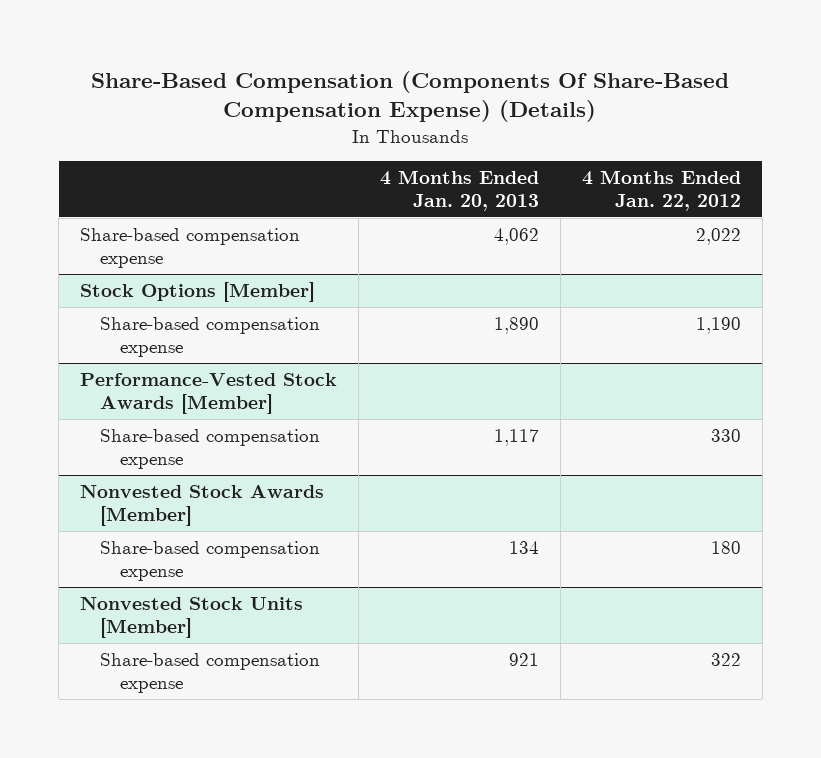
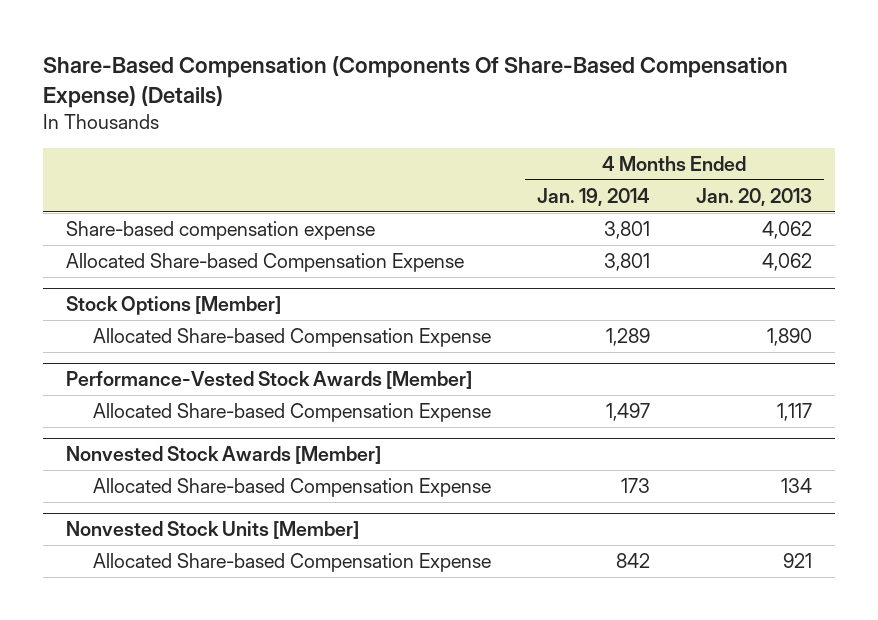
[581,170,741,212] 4 Months Ended Jan. 22, 2012 -> none
none -> [536,187,650,206] Jan. 19, 2014
none -> [65,252,464,272] Allocated Share-based Compensation Expense
[100,316,321,357] Share-based compensation expense -> [92,327,491,347] Allocated Share-based Compensation Expense
[100,428,321,469] Share-based compensation expense -> [92,402,491,422] Allocated Share-based Compensation Expense
[100,540,321,581] Share-based compensation expense -> [92,477,491,497] Allocated Share-based Compensation Expense
[100,652,321,693] Share-based compensation expense -> [92,552,491,572] Allocated Share-based Compensation Expense

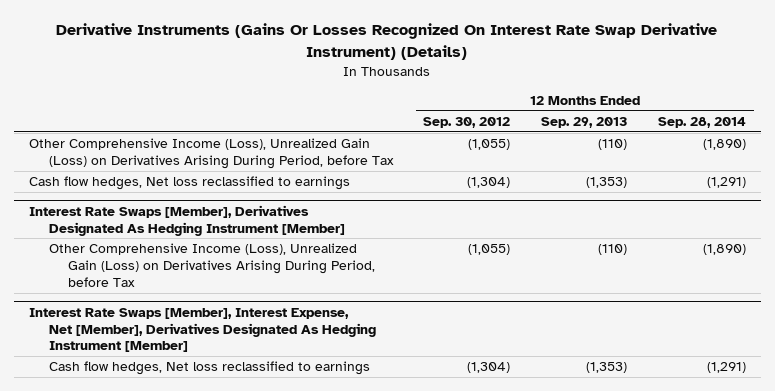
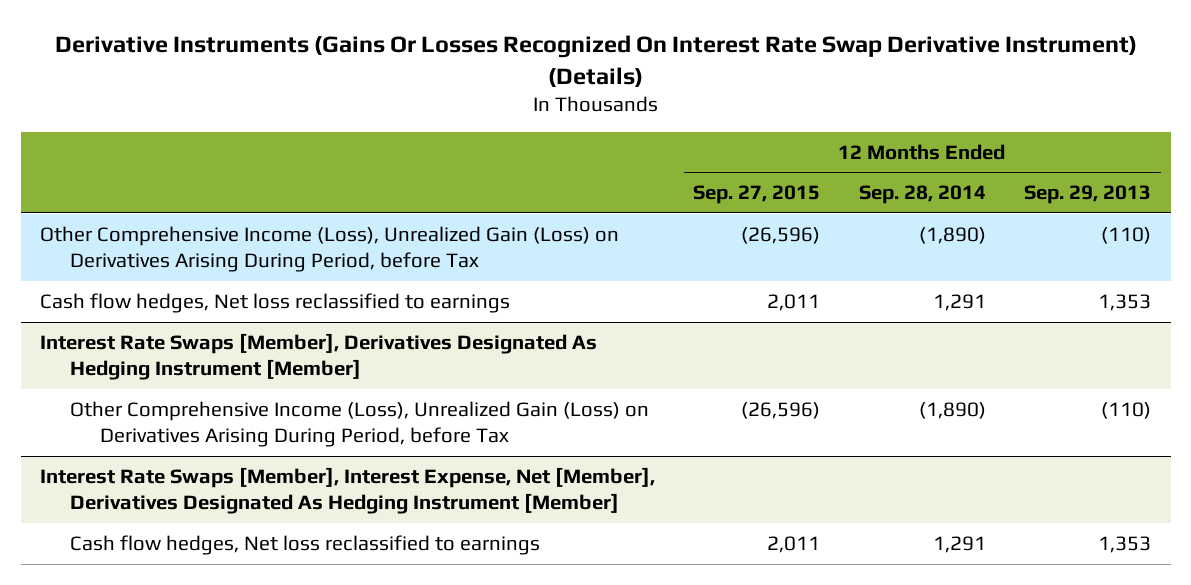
[423,116,511,128] Sep. 30, 2012 -> none
none -> [693,185,821,205] Sep. 27, 2015
[586,177,628,189] (1,353) -> [1098,293,1152,311] 1,353
[706,177,746,189] (1,291) -> [932,293,986,311] 1,291
[586,362,628,374] (1,353) -> [1098,535,1152,553] 1,353
[706,362,746,374] (1,291) -> [932,535,986,553] 1,291

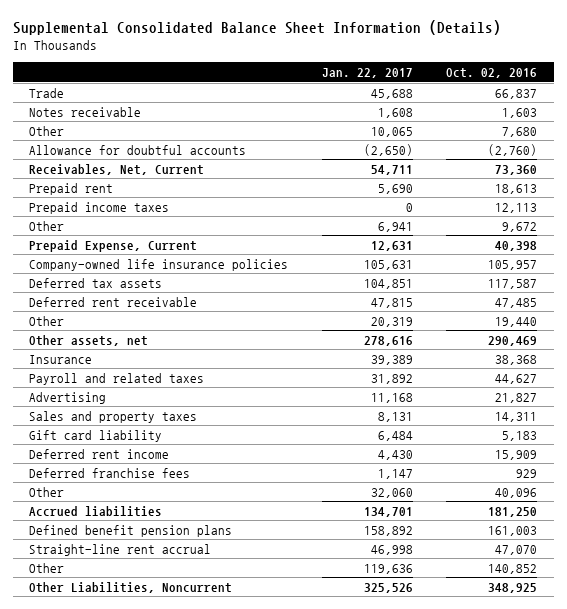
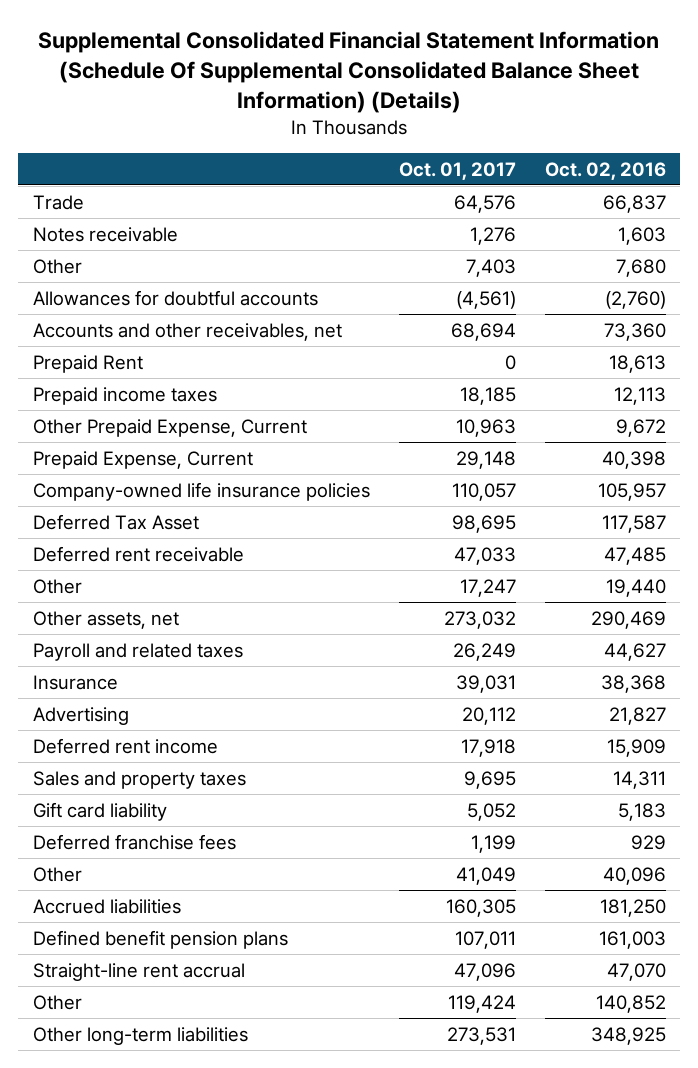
[12,20,501,36] Supplemental Consolidated Balance Sheet Information (Details) -> [38,31,660,113] Supplemental Consolidated Financial Statement Information (Schedule Of Supplemental Consolidated Balance Sheet Information) (Details)
[321,67,413,78] Jan. 22, 2017 -> none
none -> [398,161,516,180] Oct. 01, 2017
[29,144,247,155] Allowance for doubtful accounts -> [32,289,318,306] Allowances for doubtful accounts
[29,163,205,175] Receivables, Net, Current -> [32,322,342,341] Accounts and other receivables, net
[29,182,114,195] Prepaid rent -> [32,354,143,373] Prepaid Rent
[29,220,65,231] Other -> [32,418,307,437] Other Prepaid Expense, Current
[29,277,163,288] Deferred tax assets -> [32,513,199,530] Deferred Tax Asset
[29,354,93,364] Insurance -> [32,674,118,690] Insurance
[29,448,170,459] Deferred rent income -> [32,737,218,754] Deferred rent income
[29,581,233,593] Other Liabilities, Noncurrent -> [32,1026,248,1045] Other long-term liabilities

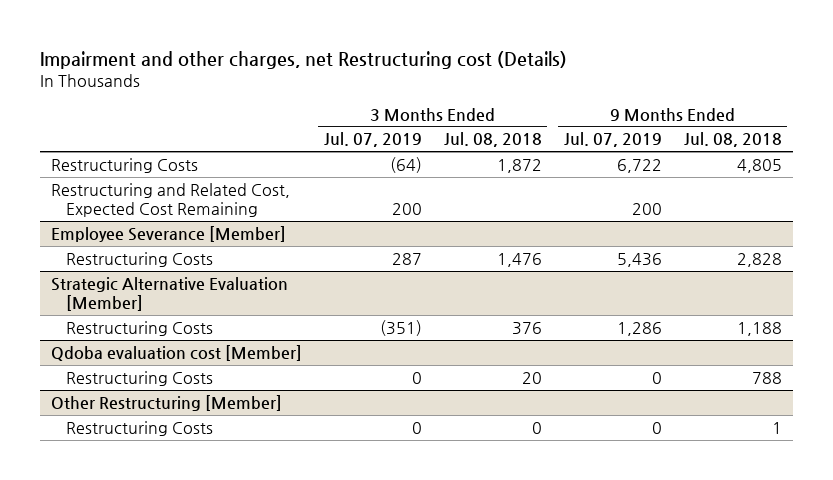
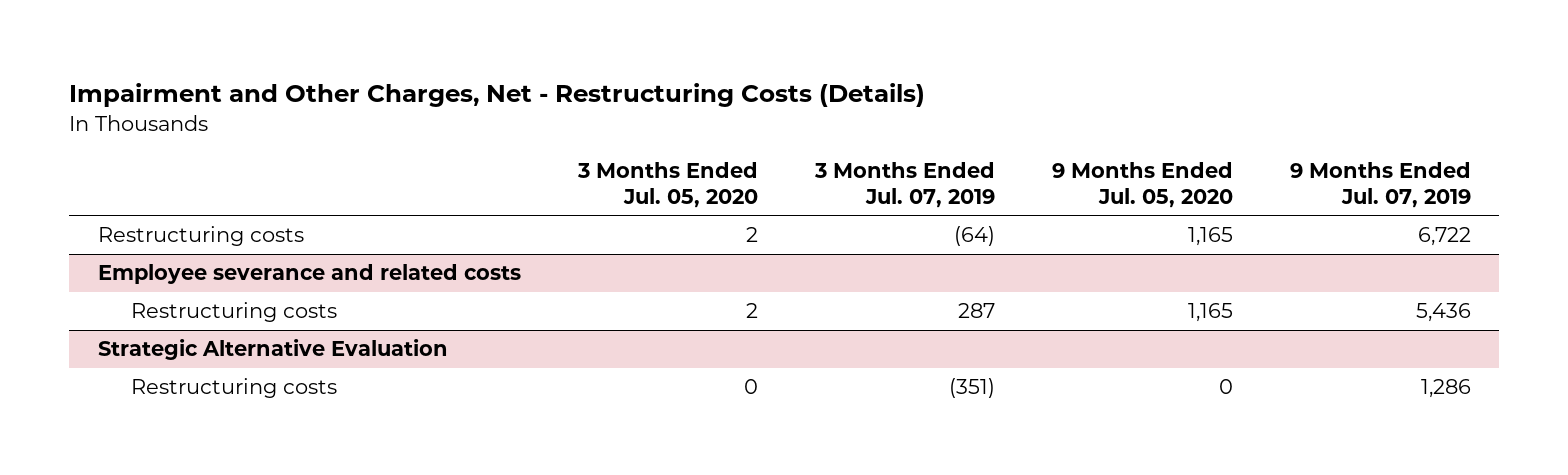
[40,50,568,69] Impairment and other charges, net Restructuring cost (Details) -> [69,83,926,108] Impairment and Other Charges, Net - Restructuring Costs (Details)
[443,132,542,148] Jul. 08, 2018 -> none
[683,132,782,148] Jul. 08, 2018 -> none
none -> [576,162,758,208] 3 Months Ended Jul. 05, 2020
none -> [1051,162,1233,208] 9 Months Ended Jul. 05, 2020
[51,182,291,217] Restructuring and Related Cost, Expected Cost Remaining -> none
[51,344,303,361] Qdoba evaluation cost [Member] -> none
[65,370,213,386] Restructuring Costs -> none
[51,394,283,411] Other Restructuring [Member] -> none
[65,420,213,436] Restructuring Costs -> none
[51,157,199,173] Restructuring Costs -> [97,226,304,247] Restructuring costs
[51,225,287,242] Employee Severance [Member] -> [97,264,521,285] Employee severance and related costs
[65,251,213,267] Restructuring Costs -> [131,302,338,323] Restructuring costs
[51,276,289,311] Strategic Alternative Evaluation [Member] -> [97,339,448,361] Strategic Alternative Evaluation
[65,320,213,336] Restructuring Costs -> [131,378,338,399] Restructuring costs

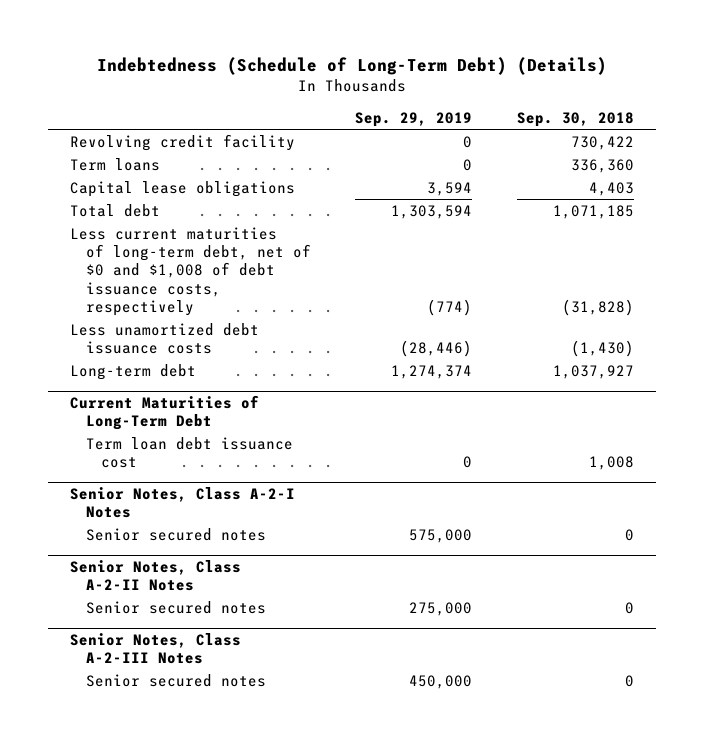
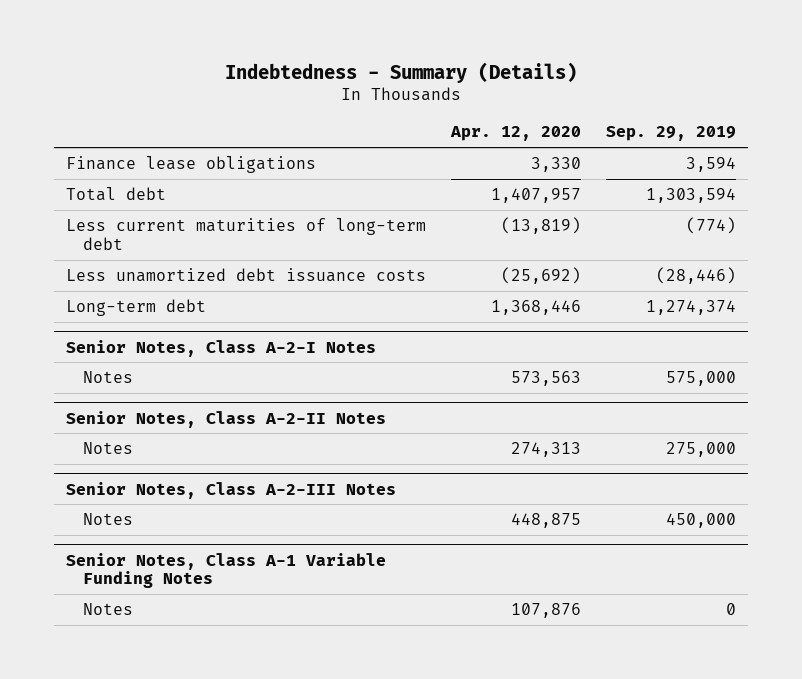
[96,57,607,76] Indebtedness (Schedule of Long-Term Debt) (Details) -> [224,61,577,83] Indebtedness - Summary (Details)
[516,111,634,127] Sep. 30, 2018 -> none
none -> [449,126,581,142] Apr. 12, 2020
[70,133,296,151] Revolving credit facility -> none
[70,157,161,171] Term loans -> none
[70,180,296,197] Capital lease obligations -> [66,156,317,174] Finance lease obligations
[70,226,311,316] Less current maturities of long-term debt, net of $0 and $1,008 of debt issuance costs, respectively -> [66,218,427,250] Less current maturities of long-term debt
[70,394,260,431] Current Maturities of Long-Term Debt -> none
[85,436,293,468] Term loan debt issuance cost -> none
[85,527,266,541] Senior secured notes -> [83,371,134,384] Notes
[85,600,266,614] Senior secured notes -> [83,442,134,455] Notes
[85,673,266,687] Senior secured notes -> [83,513,134,526] Notes
none -> [66,552,387,589] Senior Notes, Class A-1 Variable Funding Notes
none -> [83,603,134,616] Notes

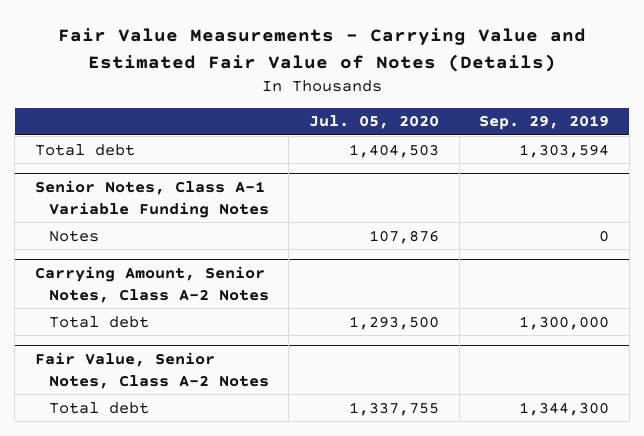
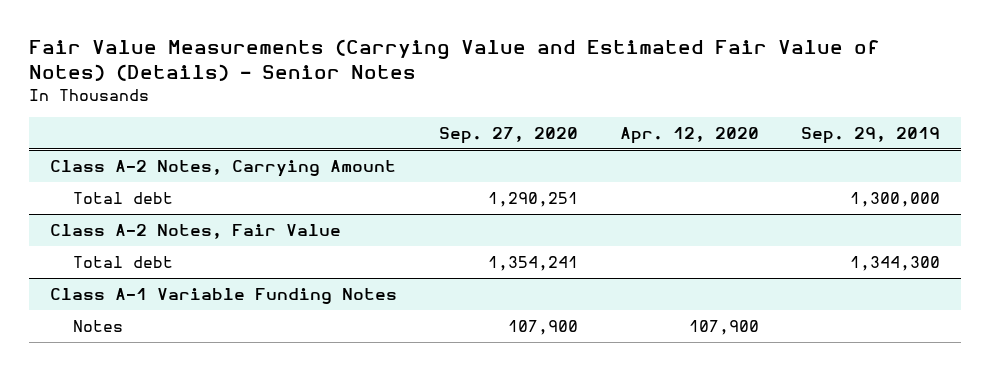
[57,28,586,72] Fair Value Measurements - Carrying Value and Estimated Fair Value of Notes (Details) -> [29,39,881,81] Fair Value Measurements (Carrying Value and Estimated Fair Value of Notes) (Details) - Senior Notes
[309,115,440,130] Jul. 05, 2020 -> none
none -> [438,126,578,144] Sep. 27, 2020
none -> [619,126,759,144] Apr. 12, 2020
[34,143,135,156] Total debt -> none
[34,180,269,218] Senior Notes, Class A-1 Variable Funding Notes -> none
[48,229,99,242] Notes -> none
[34,266,269,303] Carrying Amount, Senior Notes, Class A-2 Notes -> [50,160,397,178] Class A-2 Notes, Carrying Amount
[34,352,269,389] Fair Value, Senior Notes, Class A-2 Notes -> [50,224,342,240] Class A-2 Notes, Fair Value
none -> [50,288,398,305] Class A-1 Variable Funding Notes
none -> [73,320,124,333] Notes

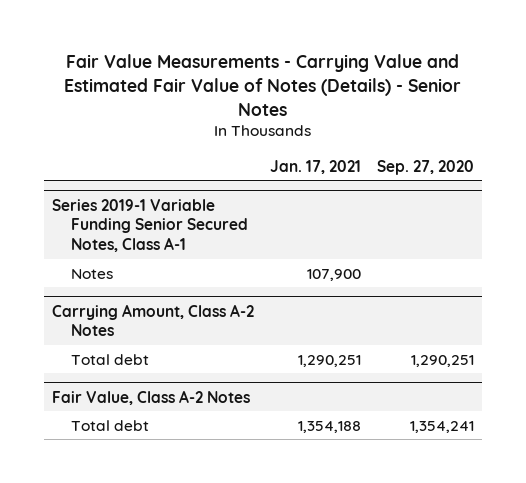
[29,39,881,81] Fair Value Measurements (Carrying Value and Estimated Fair Value of Notes) (Details) - Senior Notes -> [63,53,461,116] Fair Value Measurements - Carrying Value and Estimated Fair Value of Notes (Details) - Senior Notes
[619,126,759,144] Apr. 12, 2020 -> none
[800,126,940,144] Sep. 29, 2019 -> none
none -> [269,159,361,174] Jan. 17, 2021
none -> [51,198,249,253] Series 2019-1 Variable Funding Senior Secured Notes, Class A-1
none -> [71,268,114,279] Notes
[50,160,397,178] Class A-2 Notes, Carrying Amount -> [51,303,254,337] Carrying Amount, Class A-2 Notes
[50,224,342,240] Class A-2 Notes, Fair Value -> [51,389,250,405] Fair Value, Class A-2 Notes
[50,288,398,305] Class A-1 Variable Funding Notes -> none
[73,320,124,333] Notes -> none

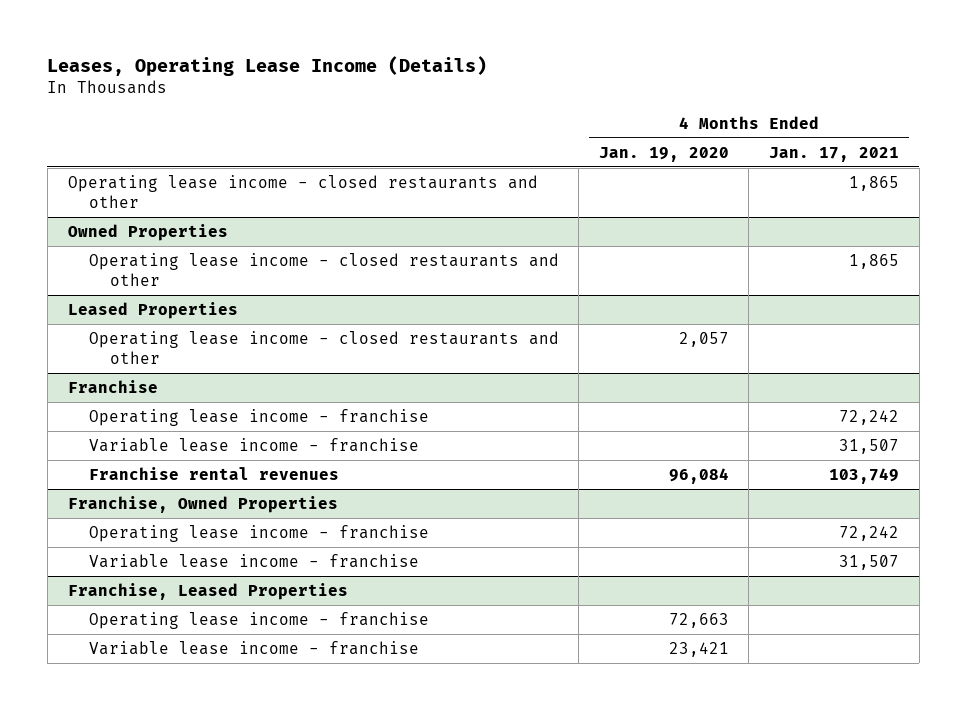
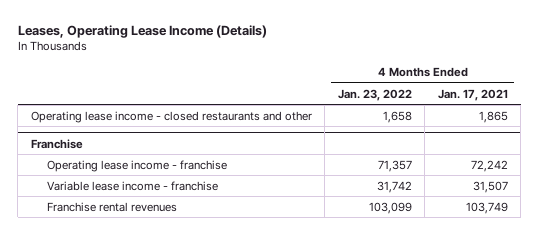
[598,146,729,162] Jan. 19, 2020 -> none
none -> [337,88,412,101] Jan. 23, 2022
[67,224,228,242] Owned Properties -> none
[88,253,559,286] Operating lease income - closed restaurants and other -> none
[67,302,238,320] Leased Properties -> none
[88,331,559,364] Operating lease income - closed restaurants and other -> none
[67,496,338,514] Franchise, Owned Properties -> none
[88,525,429,543] Operating lease income - franchise -> none
[88,554,419,569] Variable lease income - franchise -> none
[67,583,348,601] Franchise, Leased Properties -> none
[88,612,429,630] Operating lease income - franchise -> none
[88,641,419,656] Variable lease income - franchise -> none

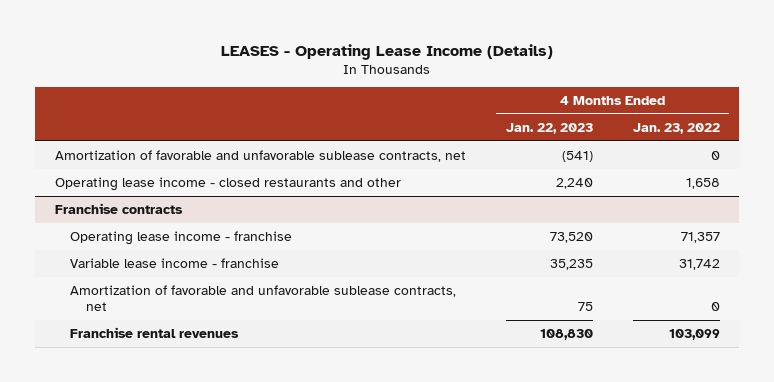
[17,25,267,39] Leases, Operating Lease Income (Details) -> [221,43,554,60] LEASES - Operating Lease Income (Details)
[437,88,508,101] Jan. 17, 2021 -> none
none -> [505,122,593,134] Jan. 22, 2023
none -> [54,149,466,162] Amortization of favorable and unfavorable sublease contracts, net
[30,138,83,149] Franchise -> [54,202,183,214] Franchise contracts
none -> [70,284,457,312] Amortization of favorable and unfavorable sublease contracts, net

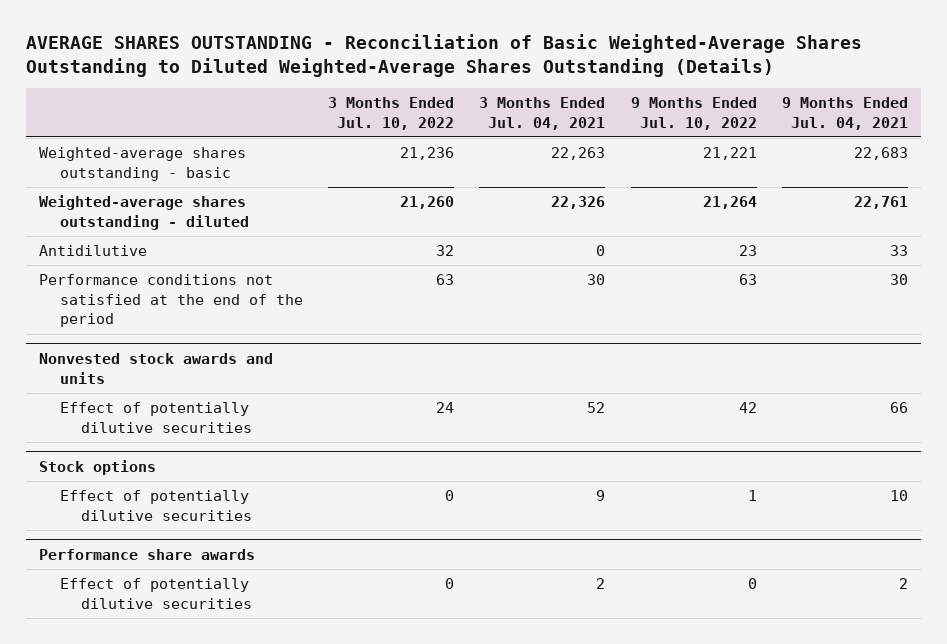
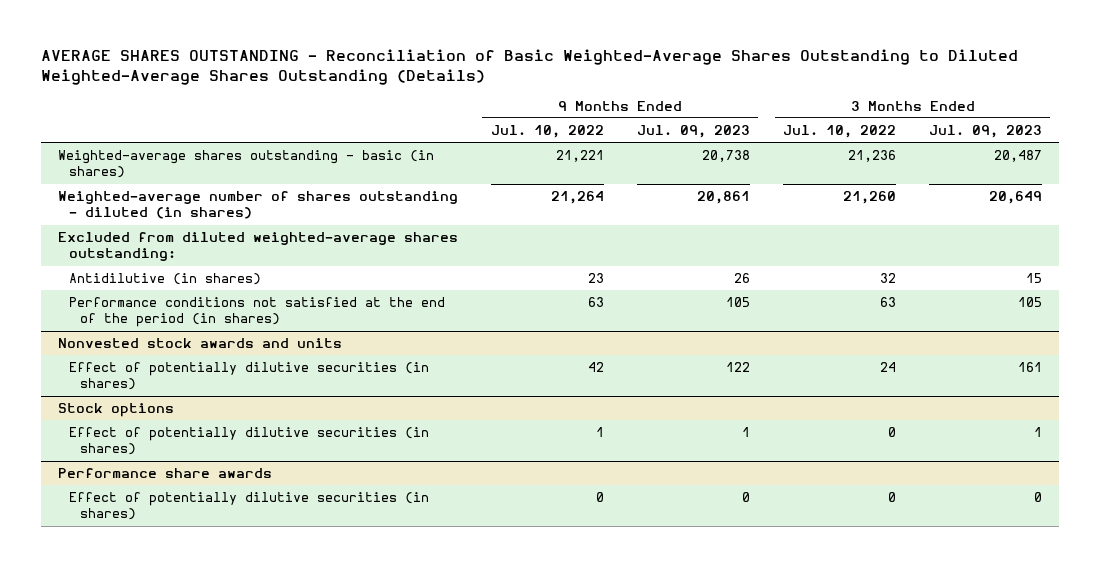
[479,97,606,130] 3 Months Ended Jul. 04, 2021 -> none
[782,97,909,130] 9 Months Ended Jul. 04, 2021 -> none
none -> [636,124,750,138] Jul. 09, 2023
none -> [929,124,1043,138] Jul. 09, 2023
[38,147,246,181] Weighted-average shares outstanding - basic -> [57,149,434,179] Weighted-average shares outstanding - basic (in shares)
[38,195,249,230] Weighted-average shares outstanding - diluted -> [57,190,458,220] Weighted-average number of shares outstanding - diluted (in shares)
none -> [57,231,458,262] Excluded from diluted weighted-average shares outstanding:
[38,245,147,257] Antidilutive -> [68,272,261,285] Antidilutive (in shares)
[38,274,303,328] Performance conditions not satisfied at the end of the period -> [68,296,445,328] Performance conditions not satisfied at the end of the period (in shares)
[59,402,253,433] Effect of potentially dilutive securities -> [68,361,429,391] Effect of potentially dilutive securities (in shares)
[59,490,253,521] Effect of potentially dilutive securities -> [68,426,429,456] Effect of potentially dilutive securities (in shares)
[59,578,253,609] Effect of potentially dilutive securities -> [68,491,429,521] Effect of potentially dilutive securities (in shares)

